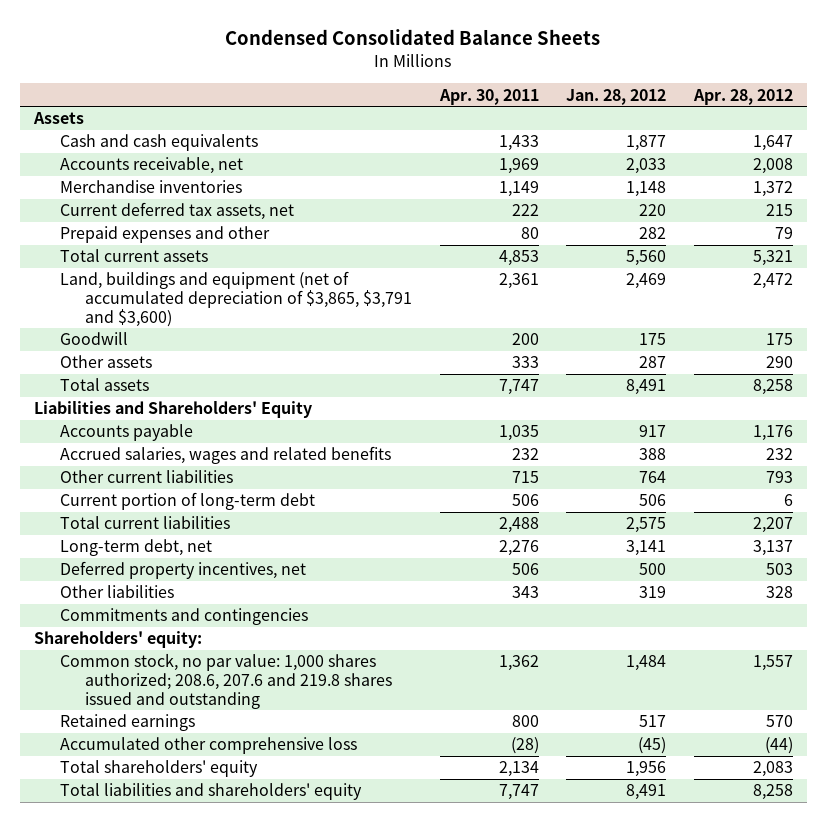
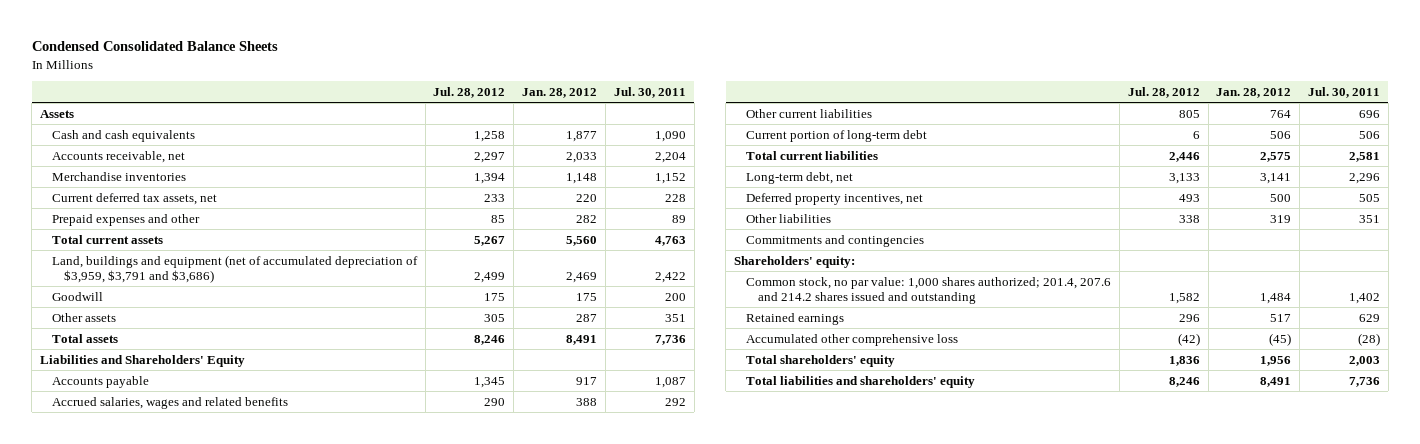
[438,88,539,105] Apr. 30, 2011 -> none
[693,88,794,105] Apr. 28, 2012 -> none
none -> [433,87,506,99] Jul. 28, 2012
none -> [613,87,686,99] Jul. 30, 2011
[59,271,413,327] Land, buildings and equipment (net of accumulated depreciation of $3,865, $3,791 and $3,600) -> [51,254,418,284] Land, buildings and equipment (net of accumulated depreciation of $3,959, $3,791 and $3,686)
[59,653,393,709] Common stock, no par value: 1,000 shares authorized; 208.6, 207.6 and 219.8 shares issued and outstanding -> [746,276,1112,305] Common stock, no par value: 1,000 shares authorized; 201.4, 207.6 and 214.2 shares issued and outstanding

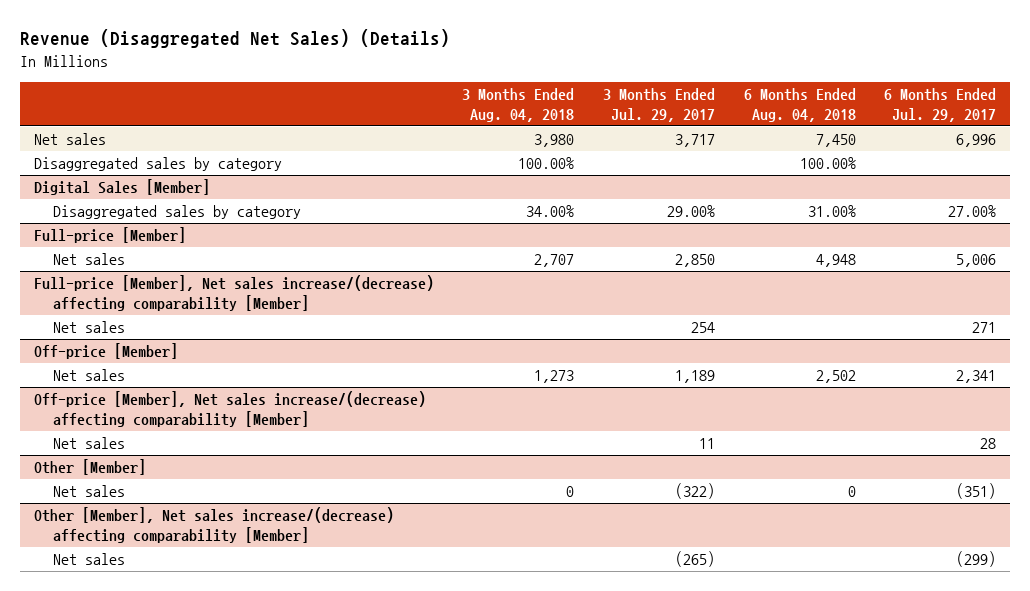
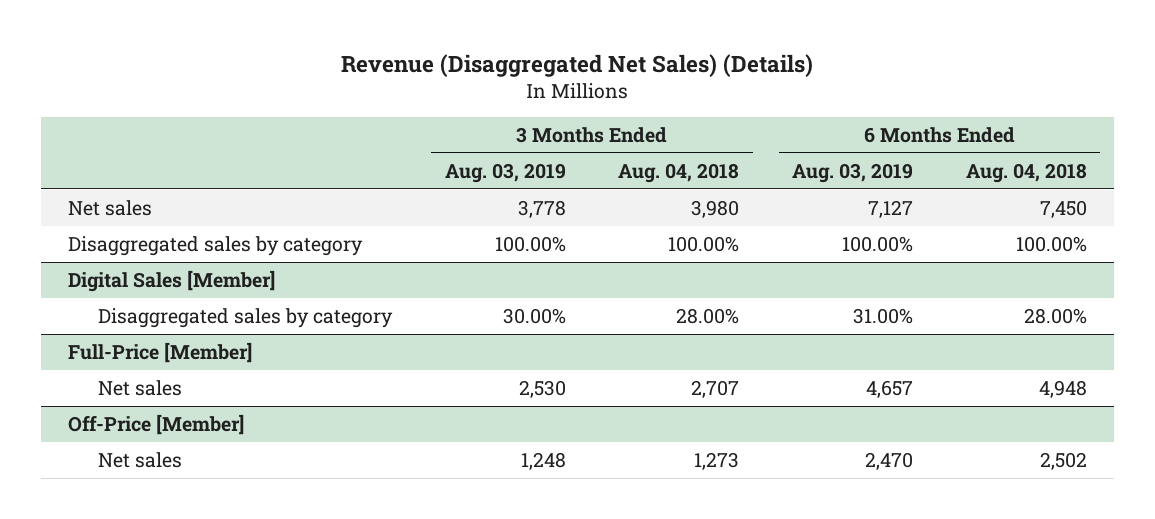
[602,87,715,122] 3 Months Ended Jul. 29, 2017 -> none
[884,87,997,122] 6 Months Ended Jul. 29, 2017 -> none
none -> [444,162,566,183] Aug. 03, 2019
none -> [792,162,914,183] Aug. 03, 2019
[526,205,575,218] 34.00% -> [676,307,740,324] 28.00%
[807,205,856,218] 31.00% -> [1024,307,1088,324] 28.00%
[33,227,186,244] Full-price [Member] -> [67,341,252,363] Full-Price [Member]
[33,275,434,312] Full-price [Member], Net sales increase/(decrease) affecting comparability [Member] -> none
[53,321,126,334] Net sales -> none
[33,343,178,360] Off-price [Member] -> [67,413,244,435] Off-Price [Member]
[33,391,426,428] Off-price [Member], Net sales increase/(decrease) affecting comparability [Member] -> none
[53,437,126,450] Net sales -> none
[33,459,146,476] Other [Member] -> none
[53,485,126,498] Net sales -> none
[33,507,394,544] Other [Member], Net sales increase/(decrease) affecting comparability [Member] -> none
[53,553,126,566] Net sales -> none

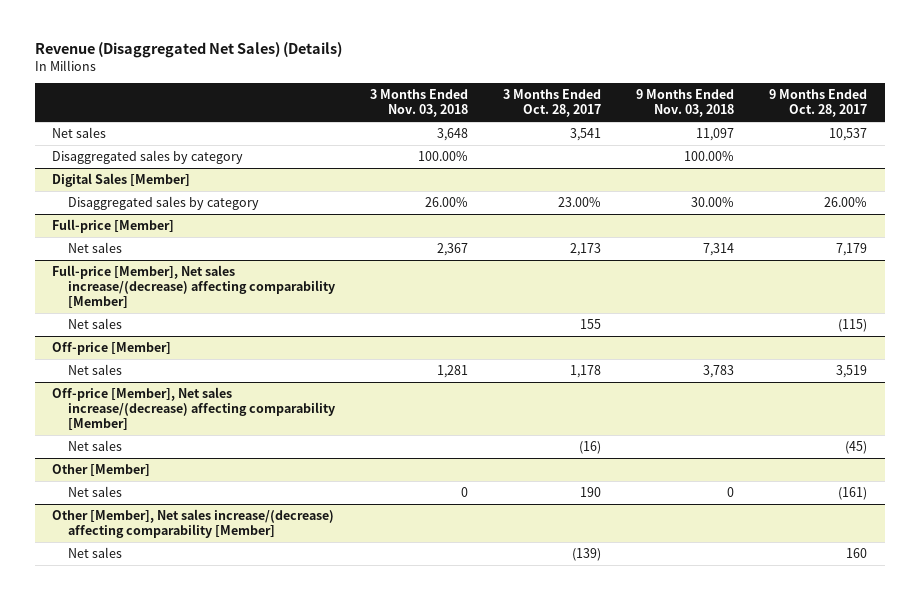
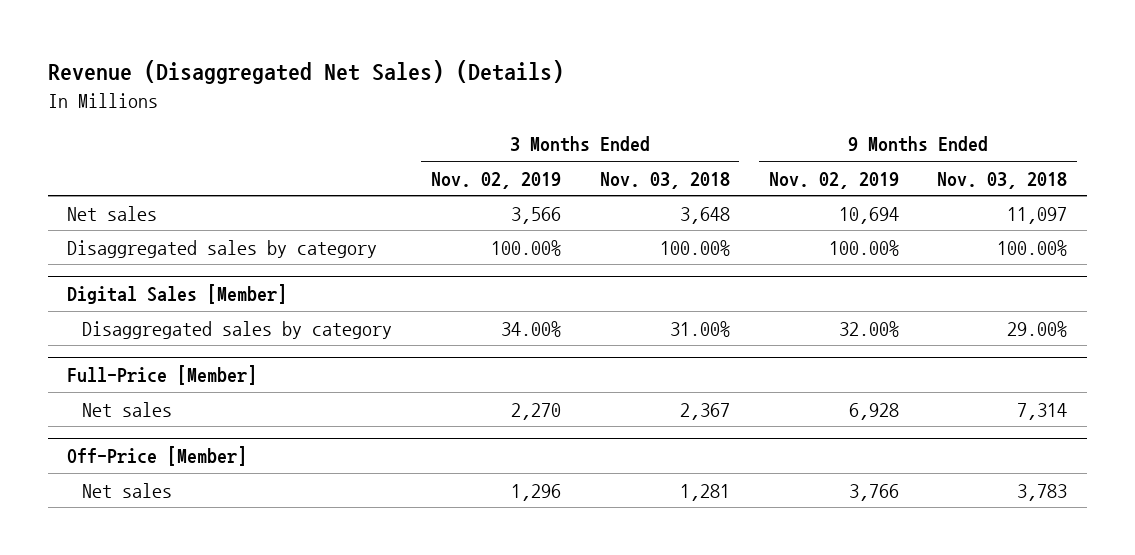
[503,89,602,118] 3 Months Ended Oct. 28, 2017 -> none
[769,89,868,118] 9 Months Ended Oct. 28, 2017 -> none
none -> [431,171,562,189] Nov. 02, 2019
none -> [768,171,899,189] Nov. 02, 2019
[425,197,469,208] 26.00% -> [669,320,730,337] 31.00%
[691,197,735,208] 30.00% -> [1007,320,1068,337] 29.00%
[52,219,175,234] Full-price [Member] -> [67,364,258,385] Full-Price [Member]
[52,265,335,308] Full-price [Member], Net sales increase/(decrease) affecting comparability [Member] -> none
[67,318,122,330] Net sales -> none
[52,342,172,356] Off-price [Member] -> [67,445,248,466] Off-Price [Member]
[52,387,335,430] Off-price [Member], Net sales increase/(decrease) affecting comparability [Member] -> none
[67,440,122,452] Net sales -> none
[52,464,151,477] Other [Member] -> none
[67,486,122,498] Net sales -> none
[52,509,335,539] Other [Member], Net sales increase/(decrease) affecting comparability [Member] -> none
[67,547,122,559] Net sales -> none

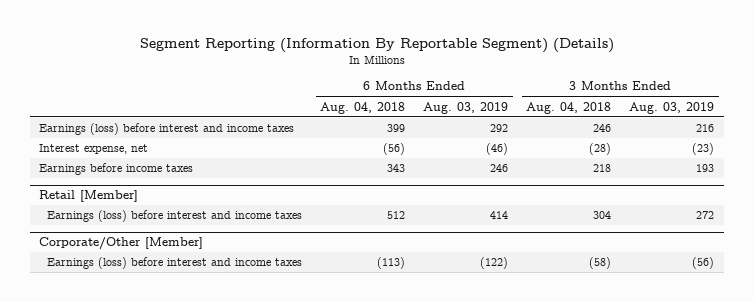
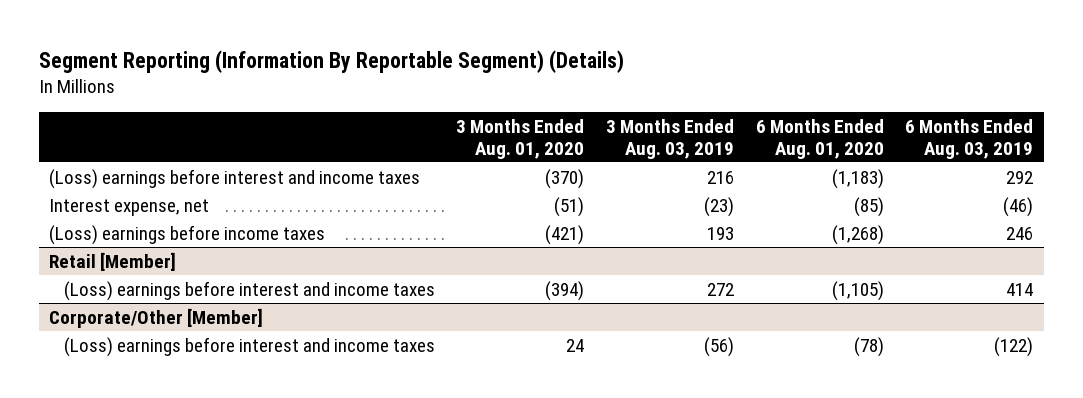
[320,101,406,114] Aug. 04, 2018 -> none
[526,101,612,114] Aug. 04, 2018 -> none
none -> [456,118,585,159] 3 Months Ended Aug. 01, 2020
none -> [755,118,884,159] 6 Months Ended Aug. 01, 2020
[38,123,294,136] Earnings (loss) before interest and income taxes -> [49,168,421,189] (Loss) earnings before interest and income taxes
[38,163,193,176] Earnings before income taxes -> [49,224,326,245] (Loss) earnings before income taxes
[47,210,303,223] Earnings (loss) before interest and income taxes -> [63,280,435,301] (Loss) earnings before interest and income taxes
[47,257,303,270] Earnings (loss) before interest and income taxes -> [63,336,435,357] (Loss) earnings before interest and income taxes

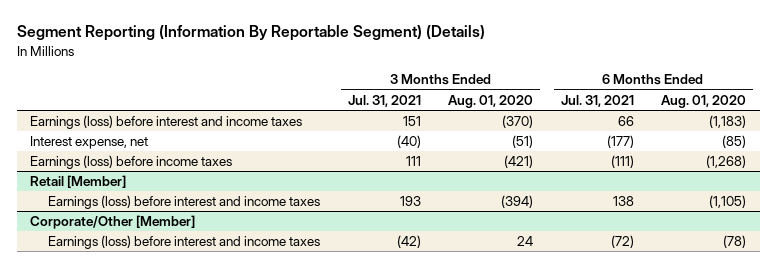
[605,118,734,159] 3 Months Ended Aug. 03, 2019 -> none
[905,118,1034,159] 6 Months Ended Aug. 03, 2019 -> none
none -> [347,94,421,107] Jul. 31, 2021
none -> [560,94,634,107] Jul. 31, 2021
[49,168,421,189] (Loss) earnings before interest and income taxes -> [30,115,303,130] Earnings (loss) before interest and income taxes
[49,224,326,245] (Loss) earnings before income taxes -> [30,155,233,170] Earnings (loss) before income taxes
[63,280,435,301] (Loss) earnings before interest and income taxes -> [48,195,321,210] Earnings (loss) before interest and income taxes
[63,336,435,357] (Loss) earnings before interest and income taxes -> [48,235,321,250] Earnings (loss) before interest and income taxes

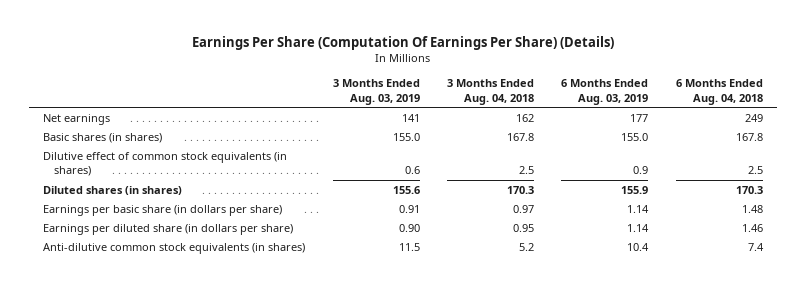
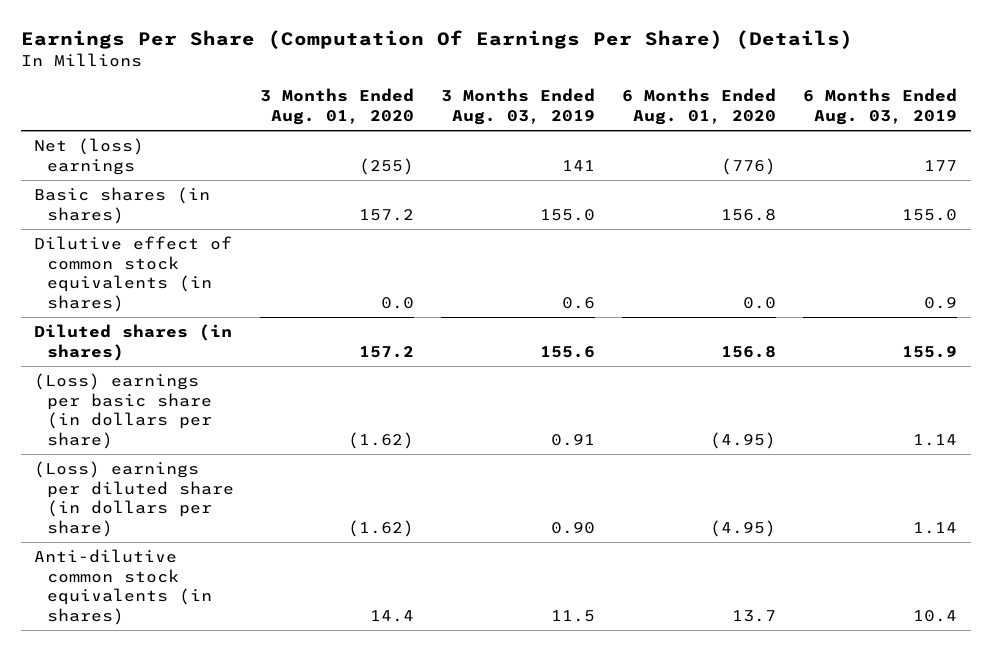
[446,78,534,105] 3 Months Ended Aug. 04, 2018 -> none
[675,78,763,105] 6 Months Ended Aug. 04, 2018 -> none
none -> [260,88,415,125] 3 Months Ended Aug. 01, 2020
none -> [622,88,777,125] 6 Months Ended Aug. 01, 2020
[43,113,111,125] Net earnings -> [34,138,145,175] Net (loss) earnings
[43,204,283,216] Earnings per basic share (in dollars per share) -> [34,373,212,449] (Loss) earnings per basic share (in dollars per share)
[43,223,294,235] Earnings per diluted share (in dollars per share) -> [34,461,234,537] (Loss) earnings per diluted share (in dollars per share)

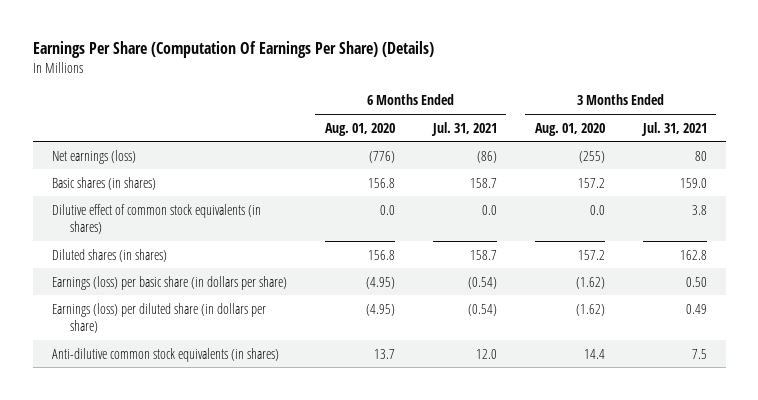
[441,88,596,125] 3 Months Ended Aug. 03, 2019 -> none
[803,88,958,125] 6 Months Ended Aug. 03, 2019 -> none
none -> [430,121,497,136] Jul. 31, 2021
none -> [640,121,707,136] Jul. 31, 2021
[34,138,145,175] Net (loss) earnings -> [51,149,136,164] Net earnings (loss)
[34,373,212,449] (Loss) earnings per basic share (in dollars per share) -> [51,275,287,290] Earnings (loss) per basic share (in dollars per share)
[34,461,234,537] (Loss) earnings per diluted share (in dollars per share) -> [51,302,266,334] Earnings (loss) per diluted share (in dollars per share)

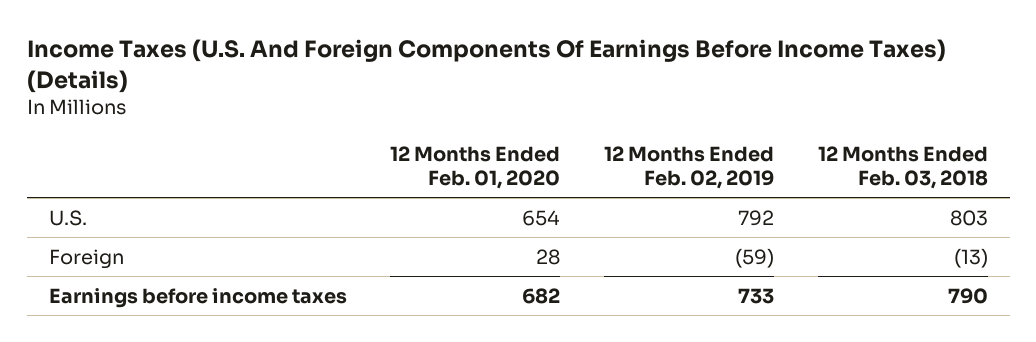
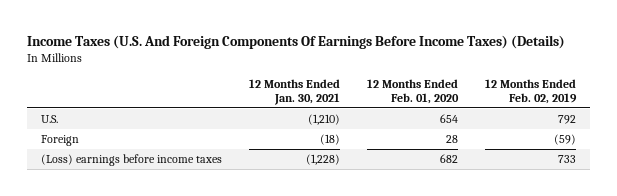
[817,146,988,189] 12 Months Ended Feb. 03, 2018 -> none
none -> [248,78,340,106] 12 Months Ended Jan. 30, 2021
[48,287,347,308] Earnings before income taxes -> [40,154,222,167] (Loss) earnings before income taxes

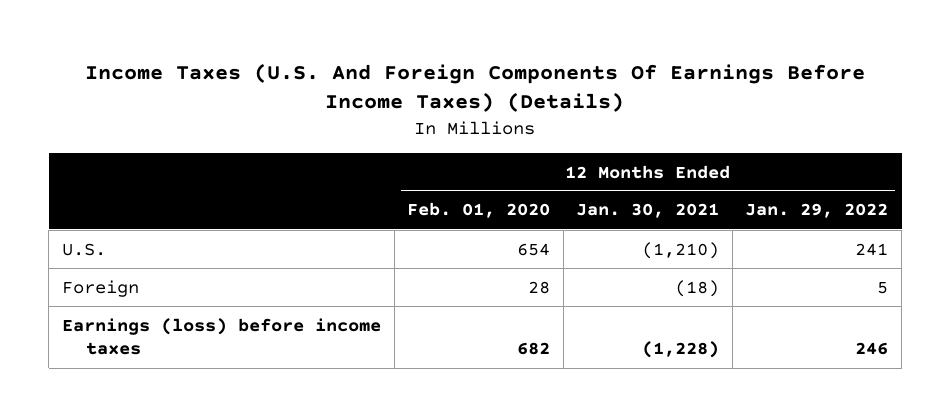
[484,78,577,105] 12 Months Ended Feb. 02, 2019 -> none
none -> [745,203,889,219] Jan. 29, 2022
[40,154,222,167] (Loss) earnings before income taxes -> [61,317,381,356] Earnings (loss) before income taxes

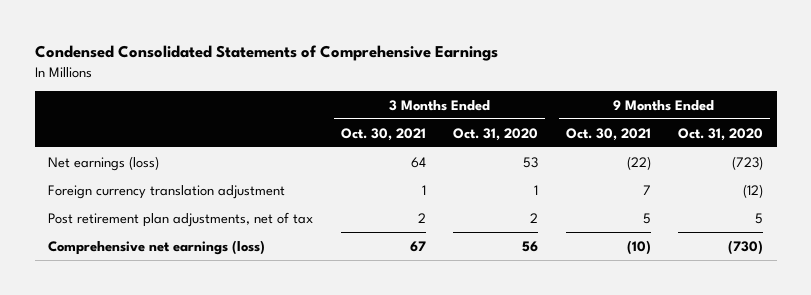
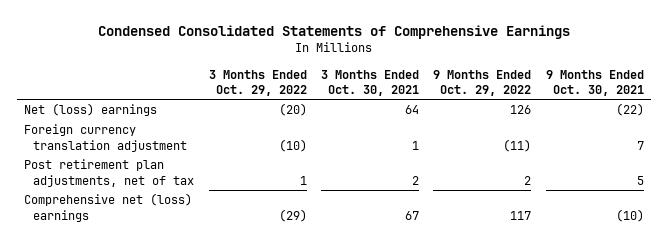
[453,127,539,141] Oct. 31, 2020 -> none
[678,127,764,141] Oct. 31, 2020 -> none
none -> [208,69,307,96] 3 Months Ended Oct. 29, 2022
none -> [433,69,532,96] 9 Months Ended Oct. 29, 2022
[48,155,160,171] Net earnings (loss) -> [23,103,157,117] Net (loss) earnings
[48,239,266,255] Comprehensive net earnings (loss) -> [23,193,192,222] Comprehensive net (loss) earnings

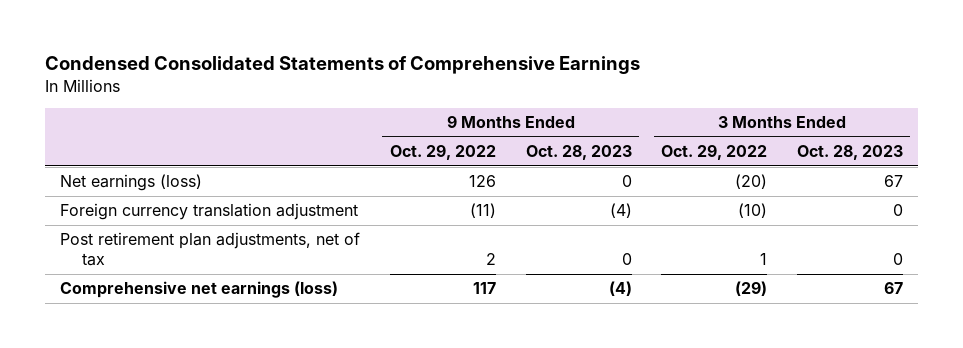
[320,69,419,96] 3 Months Ended Oct. 30, 2021 -> none
[545,69,644,96] 9 Months Ended Oct. 30, 2021 -> none
none -> [525,144,632,160] Oct. 28, 2023
none -> [796,144,903,160] Oct. 28, 2023
[23,103,157,117] Net (loss) earnings -> [60,174,203,192] Net earnings (loss)
[23,193,192,222] Comprehensive net (loss) earnings -> [60,281,339,299] Comprehensive net earnings (loss)

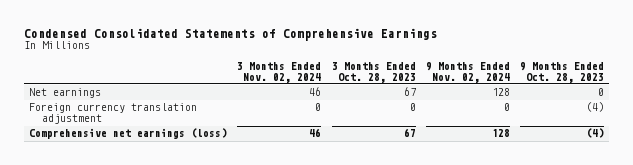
[389,143,496,160] Oct. 29, 2022 -> none
[661,143,768,160] Oct. 29, 2022 -> none
none -> [237,61,322,83] 3 Months Ended Nov. 02, 2024
none -> [426,61,511,83] 9 Months Ended Nov. 02, 2024
[60,174,203,192] Net earnings (loss) -> [29,88,102,99] Net earnings
[60,232,361,267] Post retirement plan adjustments, net of tax -> none

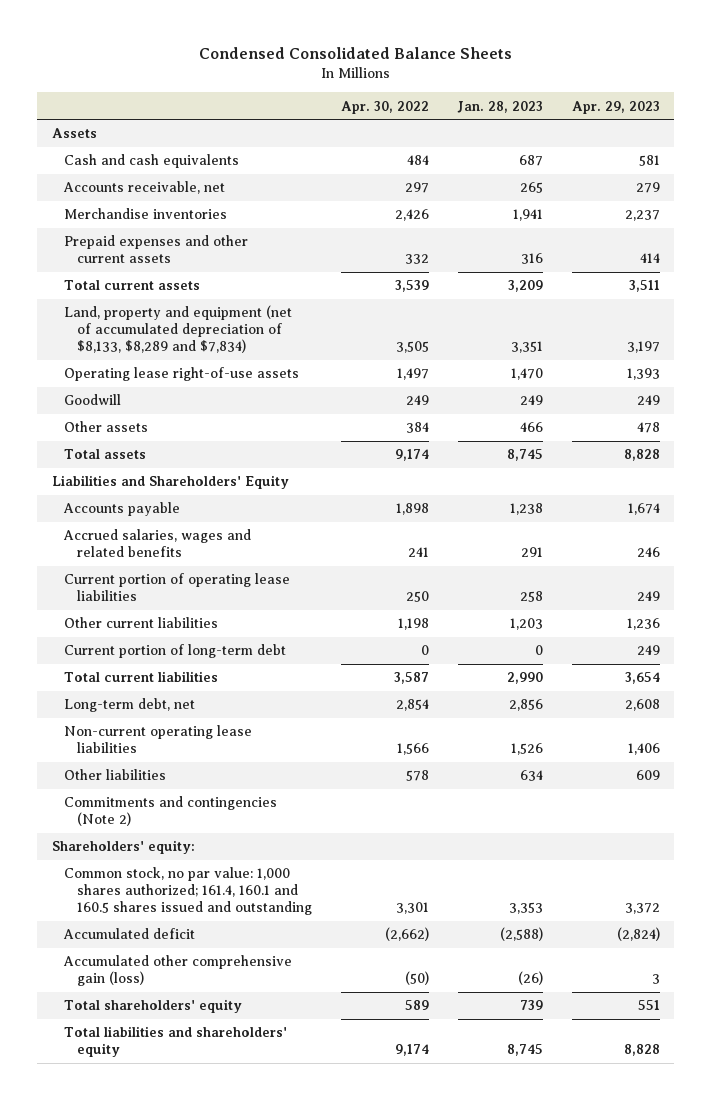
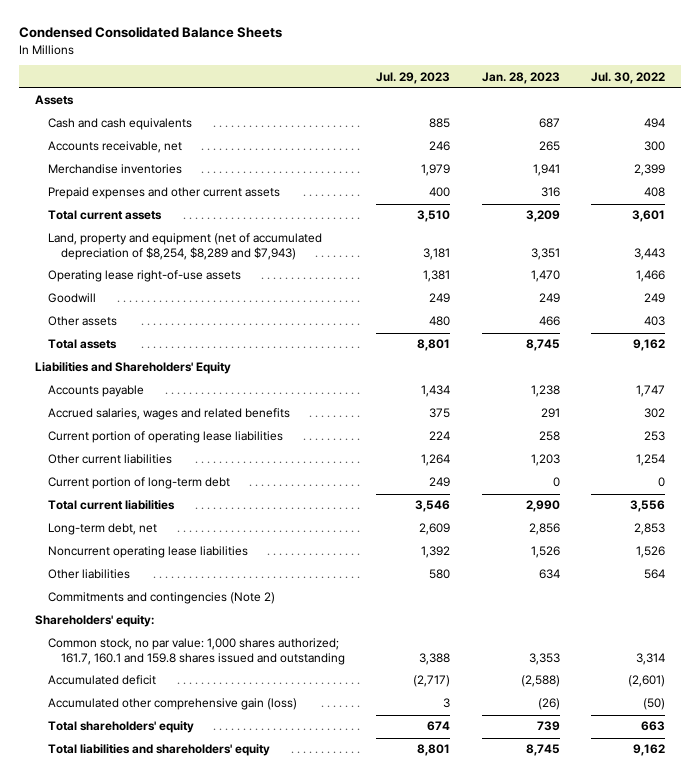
[340,100,429,114] Apr. 30, 2022 -> none
[571,100,660,114] Apr. 29, 2023 -> none
none -> [376,71,451,84] Jul. 29, 2023
none -> [591,71,666,84] Jul. 30, 2022
[64,305,293,354] Land, property and equipment (net of accumulated depreciation of $8,133, $8,289 and $7,834) -> [47,233,322,260] Land, property and equipment (net of accumulated depreciation of $8,254, $8,289 and $7,943)
[64,725,253,754] Non-current operating lease liabilities -> [47,546,248,559] Noncurrent operating lease liabilities
[64,867,312,916] Common stock, no par value: 1,000 shares authorized; 161.4, 160.1 and 160.5 shares issued and outstanding -> [47,638,345,665] Common stock, no par value: 1,000 shares authorized; 161.7, 160.1 and 159.8 shares issued and outstanding

